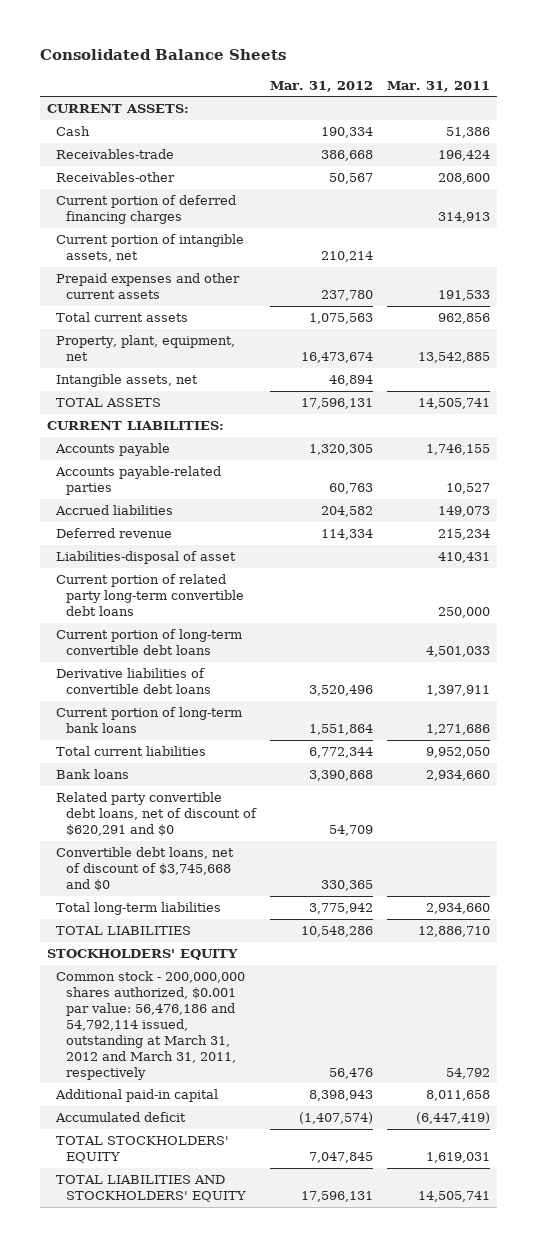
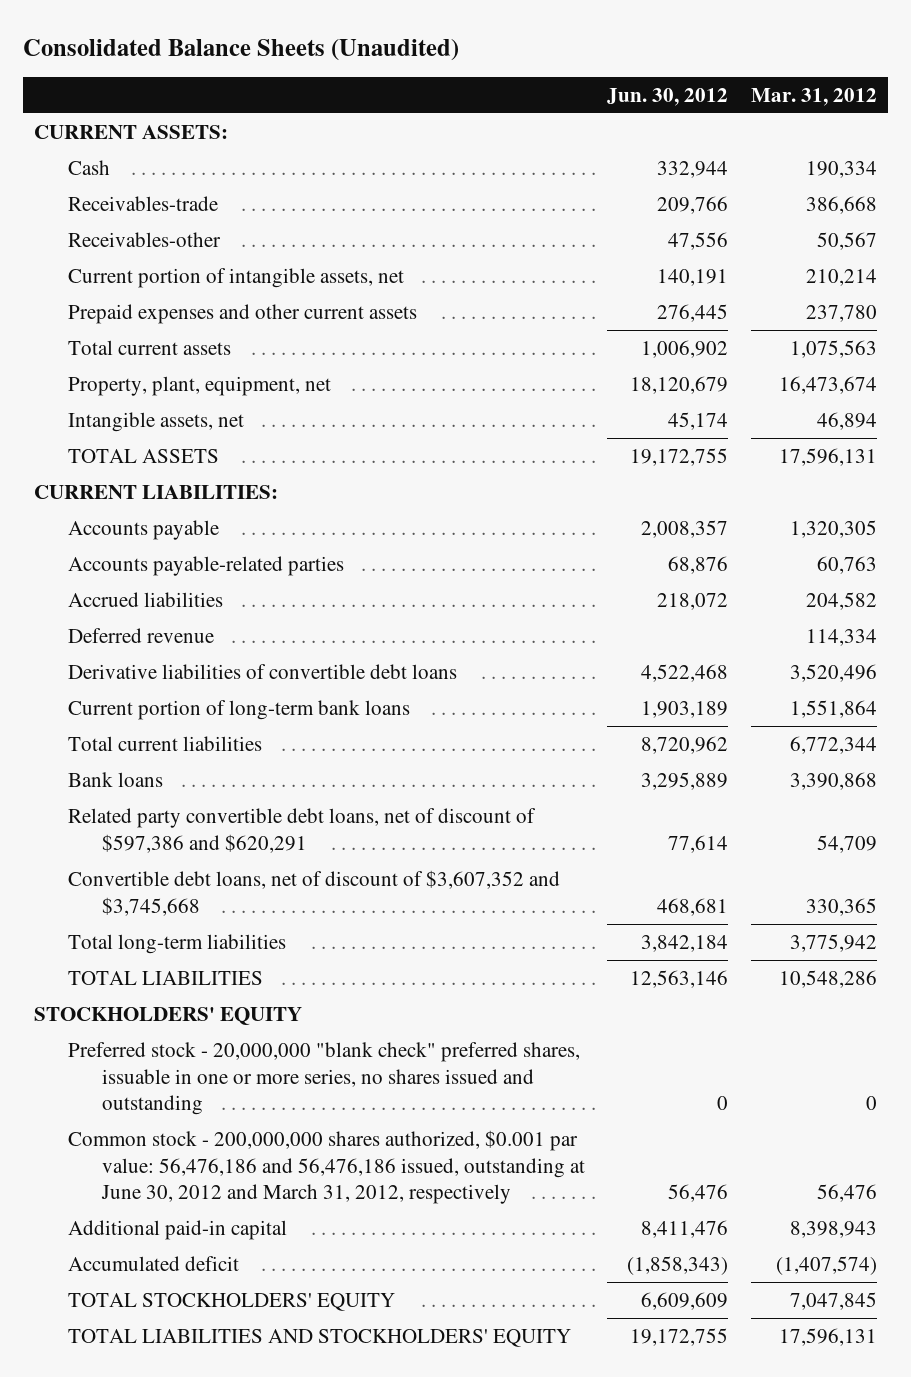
[40,49,287,61] Consolidated Balance Sheets -> [22,38,459,61] Consolidated Balance Sheets (Unaudited)
[386,80,490,92] Mar. 31, 2011 -> none
none -> [607,87,729,106] Jun. 30, 2012
[56,195,237,225] Current portion of deferred financing charges -> none
[56,551,237,565] Liabilities-disposal of asset -> none
[56,574,244,617] Current portion of related party long-term convertible debt loans -> none
[56,629,243,656] Current portion of long-term convertible debt loans -> none
[56,792,257,837] Related party convertible debt loans, net of discount of $620,291 and $0 -> [67,807,536,853] Related party convertible debt loans, net of discount of $597,386 and $620,291
[56,847,235,892] Convertible debt loans, net of discount of $3,745,668 and $0 -> [67,869,560,916] Convertible debt loans, net of discount of $3,607,352 and $3,745,668
none -> [67,1041,580,1116] Preferred stock - 20,000,000 "blank check" preferred shares, issuable in one or more series, no shares issued and outstanding
[56,971,246,1080] Common stock - 200,000,000 shares authorized, $0.001 par value: 56,476,186 and 54,792,114 issued, outstanding at March 31, 2012 and March 31, 2011, respectively -> [67,1129,585,1205] Common stock - 200,000,000 shares authorized, $0.001 par value: 56,476,186 and 56,476,186 issued, outstanding at June 30, 2012 and March 31, 2012, respectively

